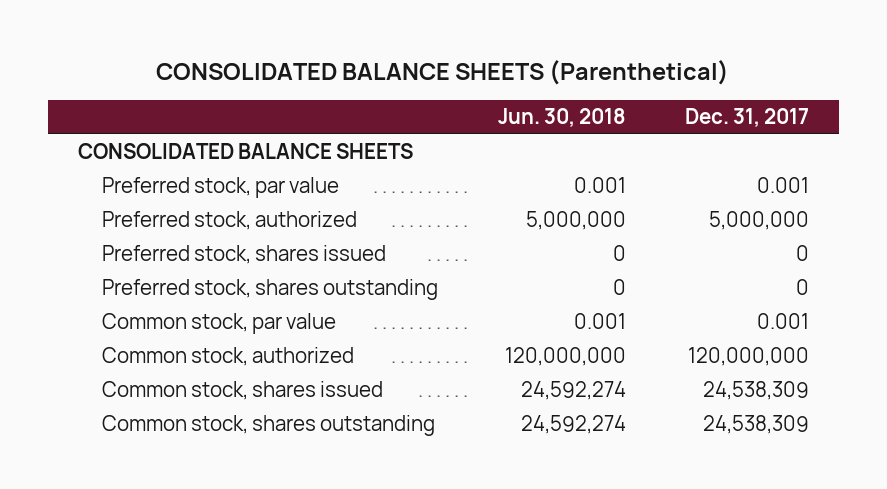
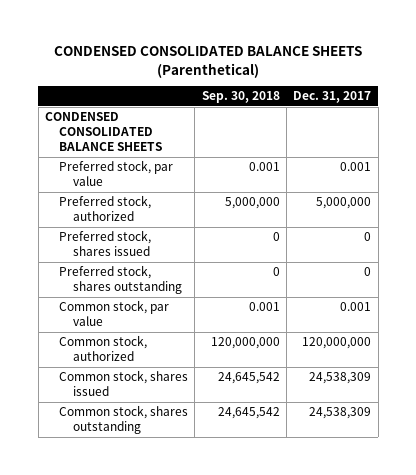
[156,59,730,85] CONSOLIDATED BALANCE SHEETS (Parenthetical) -> [54,46,363,78] CONDENSED CONSOLIDATED BALANCE SHEETS (Parenthetical)
[497,108,626,128] Jun. 30, 2018 -> none
none -> [201,91,280,104] Sep. 30, 2018
[77,143,413,160] CONSOLIDATED BALANCE SHEETS -> [44,112,162,152] CONDENSED CONSOLIDATED BALANCE SHEETS

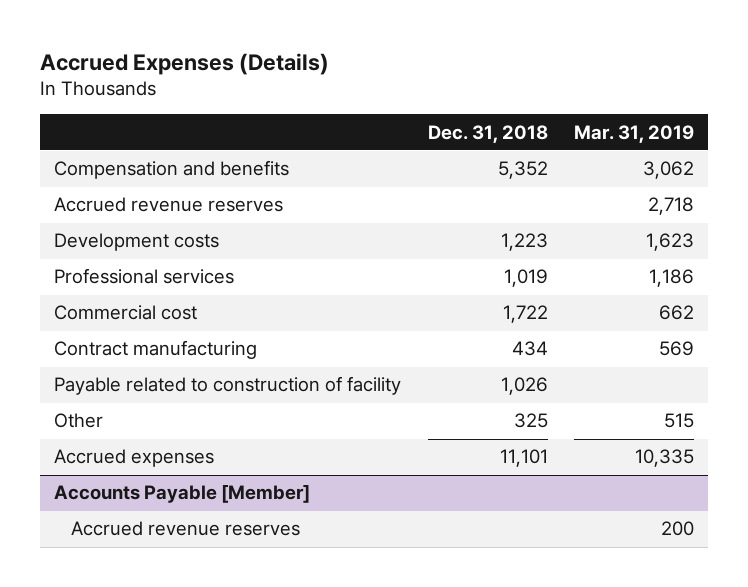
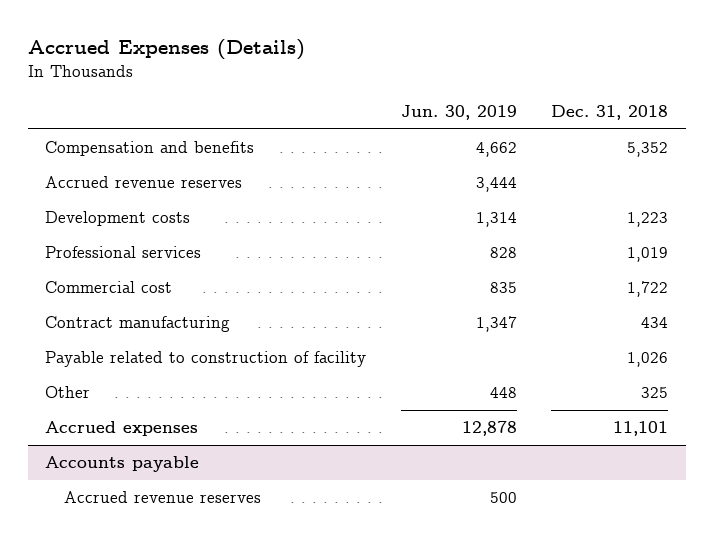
[574,124,695,143] Mar. 31, 2019 -> none
none -> [400,105,517,121] Jun. 30, 2019
[53,485,310,504] Accounts Payable [Member] -> [44,456,199,473] Accounts payable

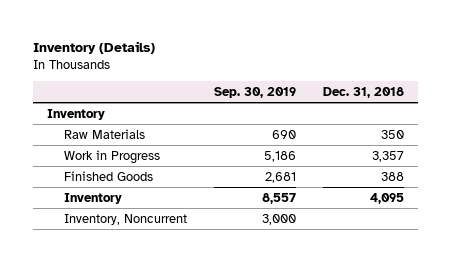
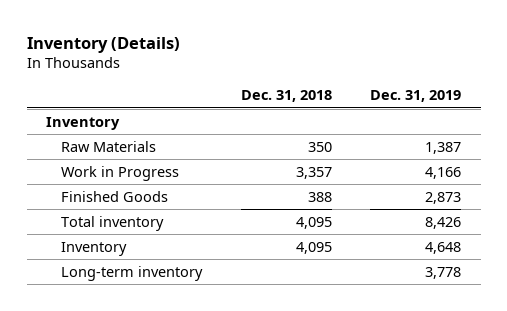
[213,86,296,98] Sep. 30, 2019 -> none
none -> [370,90,462,103] Dec. 31, 2019
none -> [61,215,165,231] Total inventory
[63,213,187,225] Inventory, Noncurrent -> [61,265,204,281] Long-term inventory

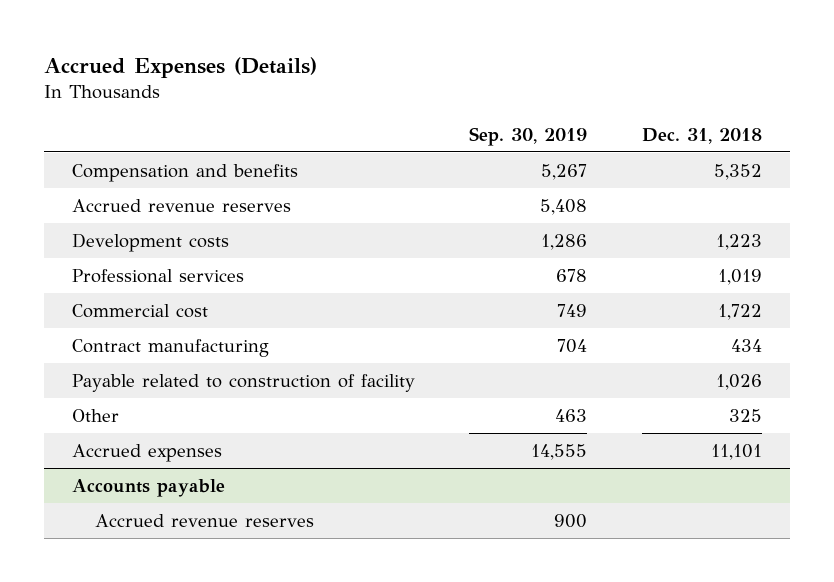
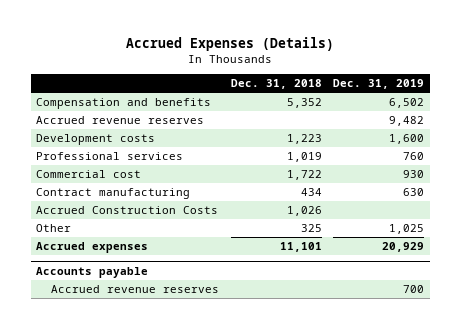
[469,126,588,146] Sep. 30, 2019 -> none
none -> [333,79,425,90] Dec. 31, 2019
[71,374,415,393] Payable related to construction of facility -> [36,206,219,215] Accrued Construction Costs

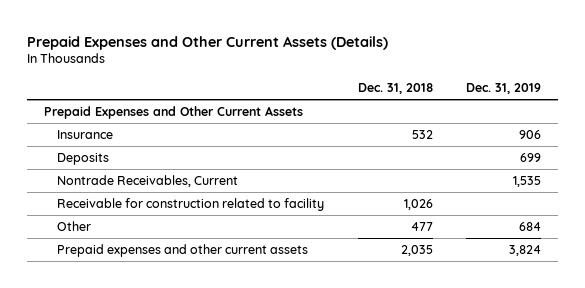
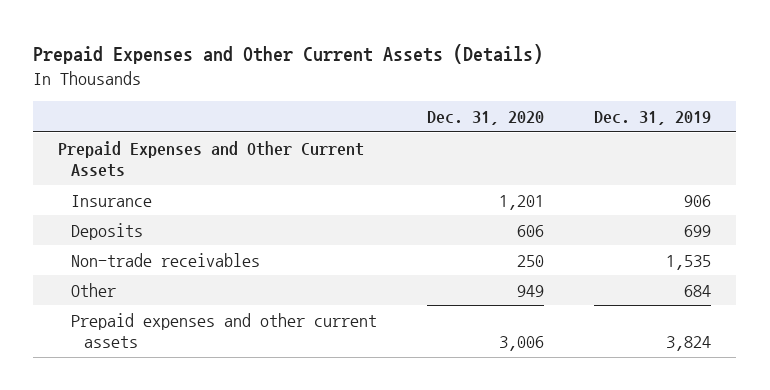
[357,82,433,94] Dec. 31, 2018 -> none
none -> [427,111,545,126] Dec. 31, 2020
[57,198,325,212] Receivable for construction related to facility -> none
[57,175,239,188] Nontrade Receivables, Current -> [71,252,261,267] Non-trade receivables

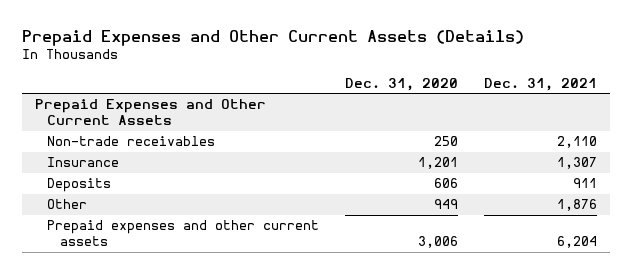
[594,111,712,126] Dec. 31, 2019 -> none
none -> [484,77,598,91] Dec. 31, 2021
[71,252,261,267] Non-trade receivables -> [47,136,216,147] Non-trade receivables

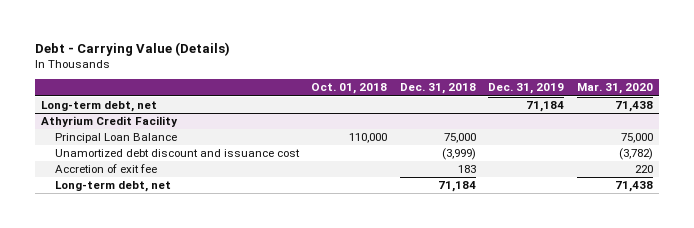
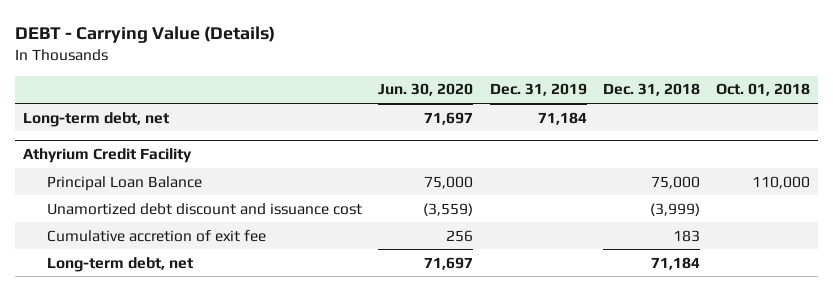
[34,41,230,56] Debt - Carrying Value (Details) -> [14,25,275,43] DEBT - Carrying Value (Details)
[577,83,654,95] Mar. 31, 2020 -> none
none -> [378,83,474,97] Jun. 30, 2020
[54,164,157,174] Accretion of exit fee -> [47,229,267,242] Cumulative accretion of exit fee

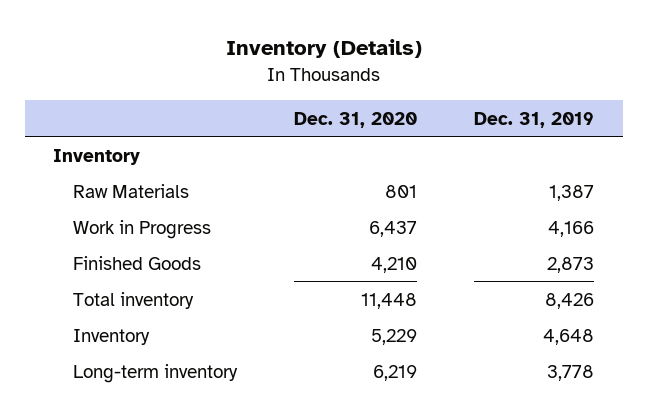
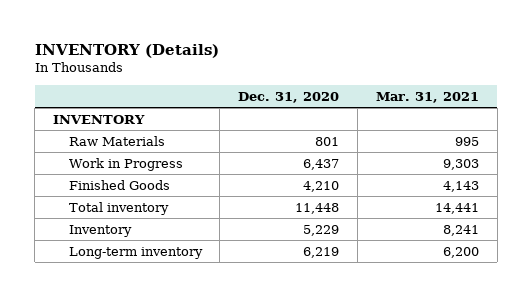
[225,38,422,58] Inventory (Details) -> [34,43,219,58] INVENTORY (Details)
[474,111,595,128] Dec. 31, 2019 -> none
none -> [375,91,479,103] Mar. 31, 2021
[53,148,141,165] Inventory -> [53,114,146,124] INVENTORY

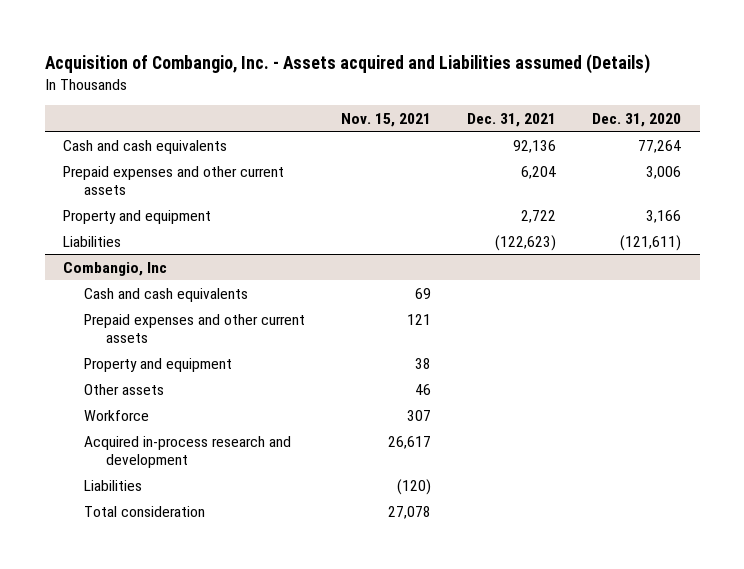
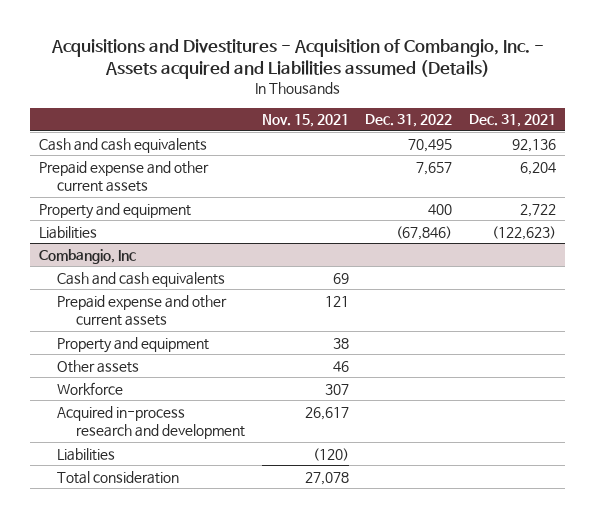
[44,53,650,74] Acquisition of Combangio, Inc. - Assets acquired and Liabilities assumed (Details) -> [50,39,544,80] Acquisitions and Divestitures - Acquisition of Combangio, Inc. - Assets acquired and Liabilities assumed (Details)
[592,112,682,127] Dec. 31, 2020 -> none
none -> [365,114,453,128] Dec. 31, 2022
[62,165,284,195] Prepaid expenses and other current assets -> [38,160,209,193] Prepaid expense and other current assets
[84,313,306,343] Prepaid expenses and other current assets -> [57,294,228,327] Prepaid expense and other current assets

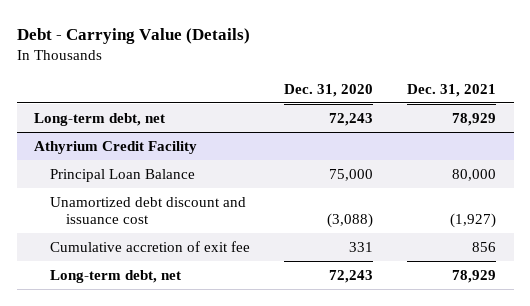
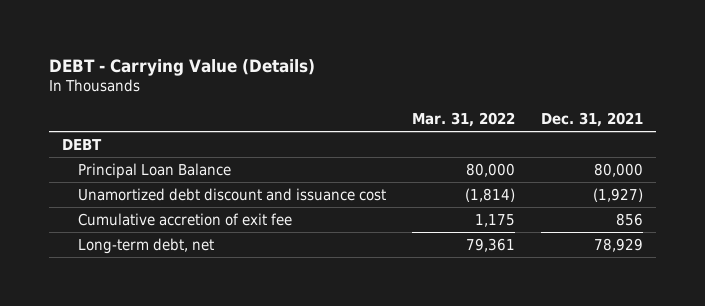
[16,27,250,44] Debt - Carrying Value (Details) -> [48,58,315,76] DEBT - Carrying Value (Details)
[284,83,374,97] Dec. 31, 2020 -> none
none -> [412,111,516,127] Mar. 31, 2022
[33,112,165,126] Long-term debt, net -> none
[33,140,197,154] Athyrium Credit Facility -> none
none -> [61,139,102,151] DEBT

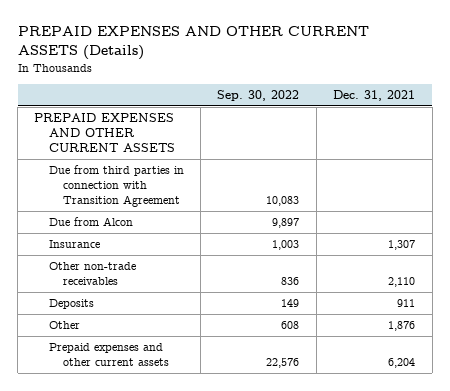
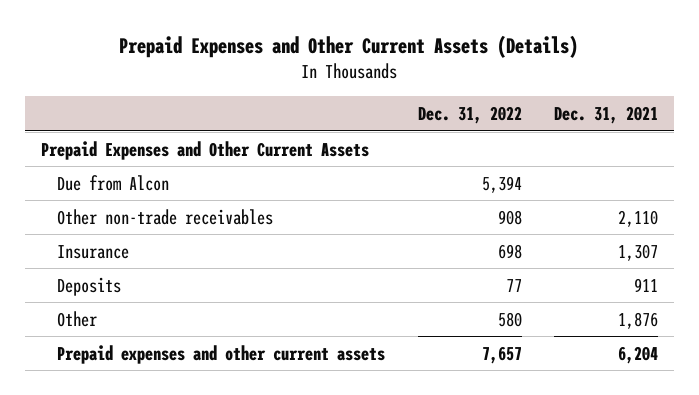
[17,26,369,61] PREPAID EXPENSES AND OTHER CURRENT ASSETS (Details) -> [119,35,579,59] Prepaid Expenses and Other Current Assets (Details)
[217,89,300,101] Sep. 30, 2022 -> none
none -> [417,105,522,124] Dec. 31, 2022
[48,165,184,208] Due from third parties in connection with Transition Agreement -> none
[34,113,175,153] PREPAID EXPENSES AND OTHER CURRENT ASSETS -> [40,140,369,160] Prepaid Expenses and Other Current Assets
[48,240,100,249] Insurance -> [57,244,130,259] Insurance

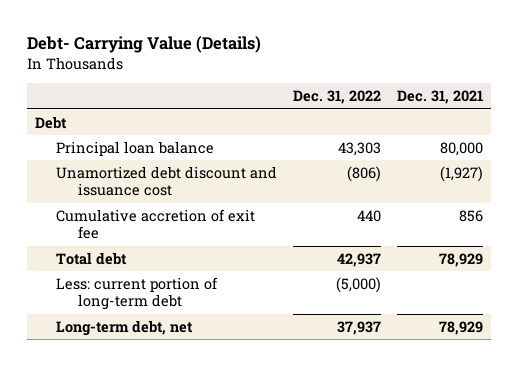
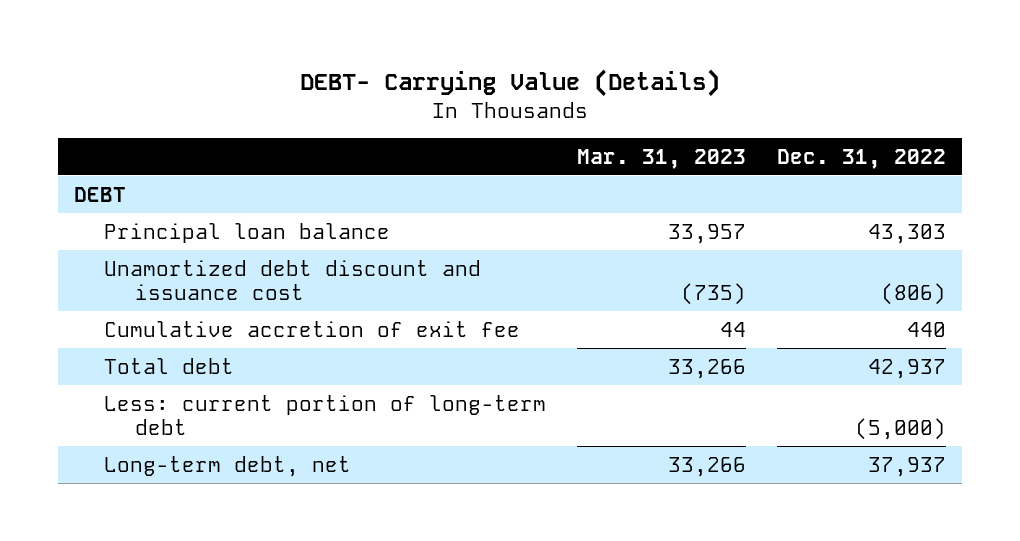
[26,36,261,54] Debt- Carrying Value (Details) -> [299,68,720,97] DEBT- Carrying Value (Details)
[396,90,483,105] Dec. 31, 2021 -> none
none -> [577,148,747,169] Mar. 31, 2023
[34,115,67,129] Debt -> [73,186,126,202] DEBT

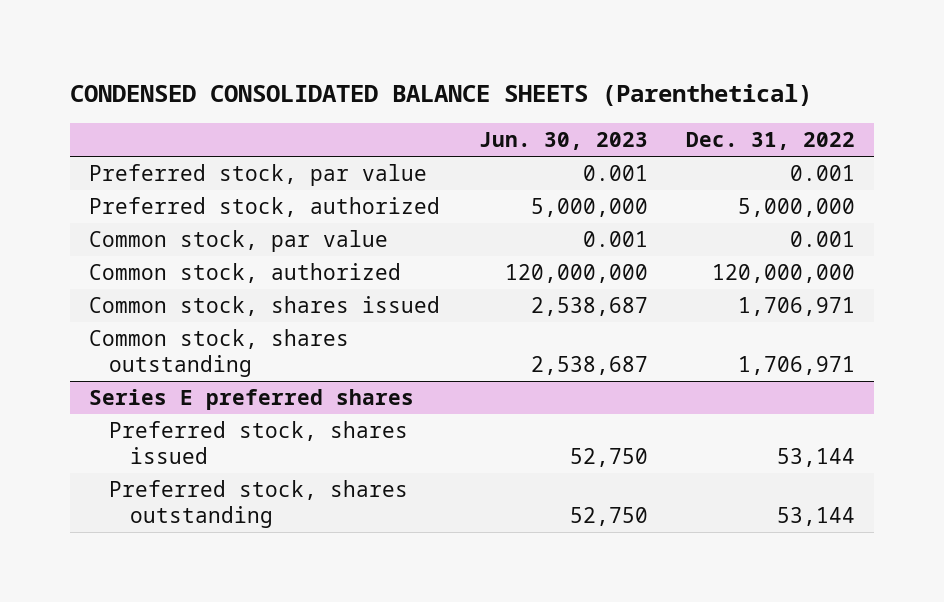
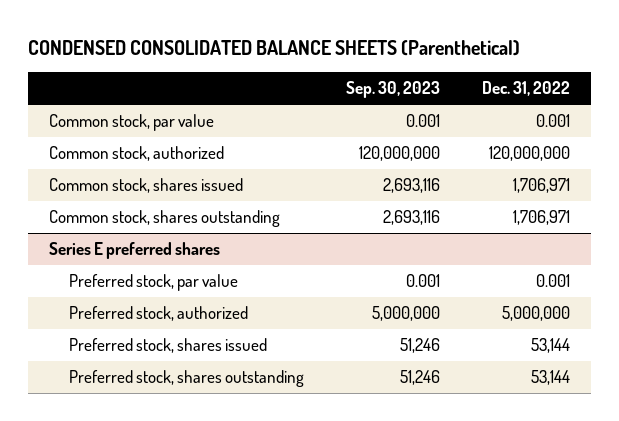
[478,132,648,151] Jun. 30, 2023 -> none
none -> [345,81,440,99] Sep. 30, 2023
[89,164,428,187] Preferred stock, par value -> none
[89,197,441,218] Preferred stock, authorized -> none
none -> [68,274,238,292] Preferred stock, par value
none -> [68,306,248,322] Preferred stock, authorized

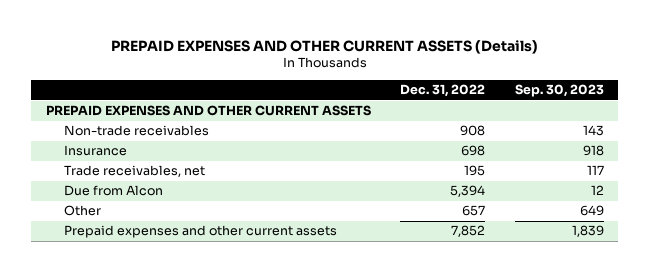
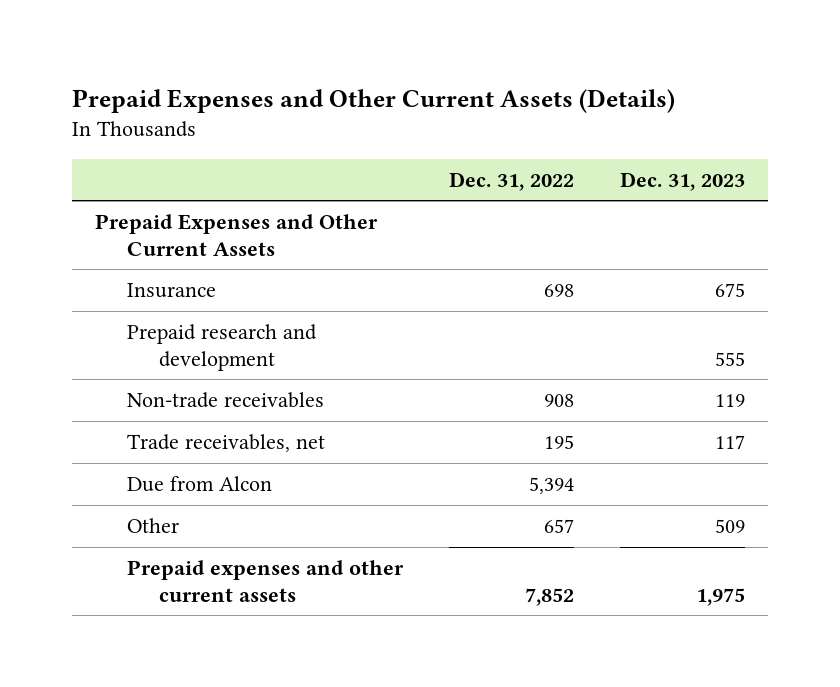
[110,39,538,54] PREPAID EXPENSES AND OTHER CURRENT ASSETS (Details) -> [72,88,676,113] Prepaid Expenses and Other Current Assets (Details)
[514,84,604,98] Sep. 30, 2023 -> none
none -> [620,171,746,191] Dec. 31, 2023
[46,105,372,117] PREPAID EXPENSES AND OTHER CURRENT ASSETS -> [95,214,379,256] Prepaid Expenses and Other Current Assets
none -> [127,324,318,371] Prepaid research and development
[64,125,210,137] Non-trade receivables -> [127,392,325,409] Non-trade receivables

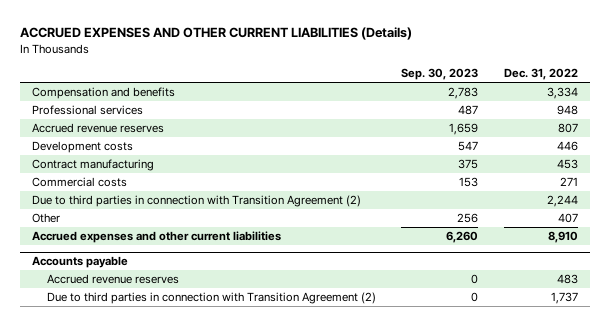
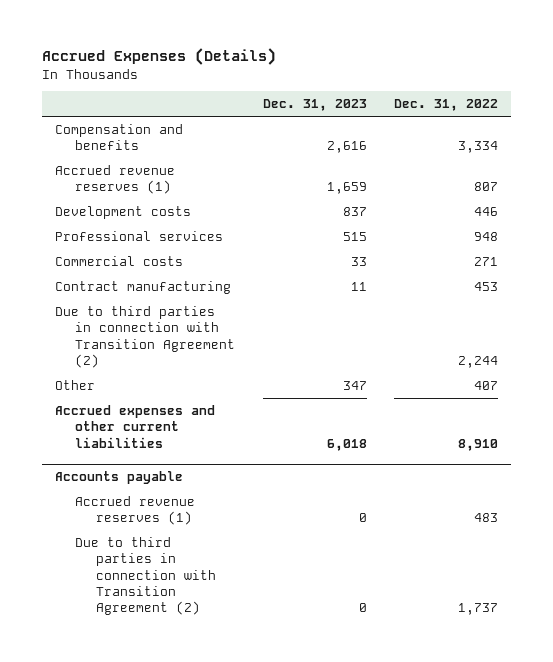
[19,27,412,41] ACCRUED EXPENSES AND OTHER CURRENT LIABILITIES (Details) -> [41,48,276,66] Accrued Expenses (Details)
[401,68,479,81] Sep. 30, 2023 -> none
none -> [262,99,367,112] Dec. 31, 2023
[32,123,165,134] Accrued revenue reserves -> [55,164,176,195] Accrued revenue reserves (1)
[32,105,144,116] Professional services -> [55,230,224,241] Professional services
[32,159,155,172] Contract manufacturing -> [55,280,232,294] Contract manufacturing
[47,274,180,285] Accrued revenue reserves -> [75,495,196,526] Accrued revenue reserves (1)

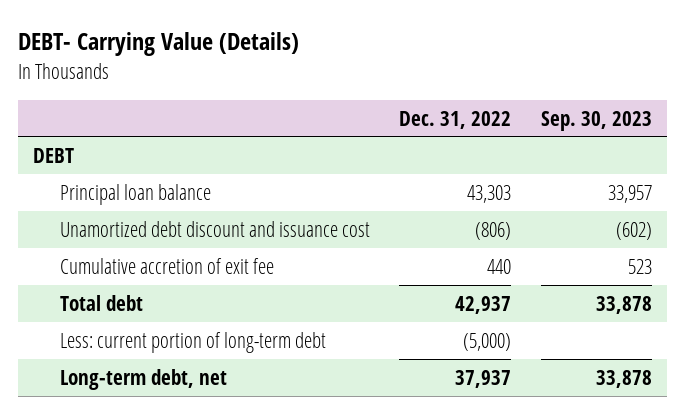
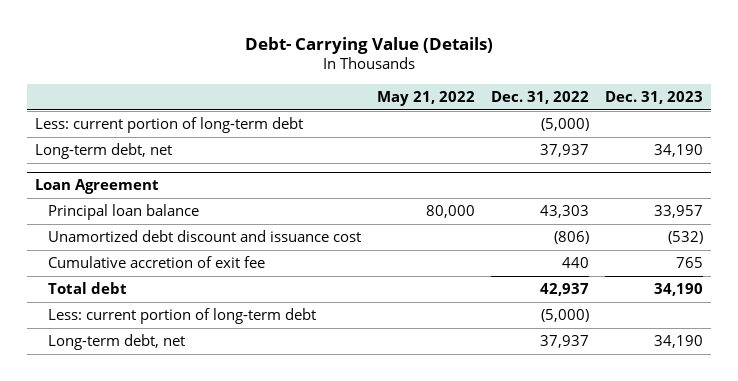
[17,32,299,57] DEBT- Carrying Value (Details) -> [245,36,494,54] Debt- Carrying Value (Details)
[540,110,652,131] Sep. 30, 2023 -> none
none -> [377,91,476,107] May 21, 2022
none -> [604,91,703,105] Dec. 31, 2023
[32,147,74,163] DEBT -> none
none -> [35,117,304,134] Less: current portion of long-term debt
none -> [35,143,173,160] Long-term debt, net
none -> [35,179,160,195] Loan Agreement

